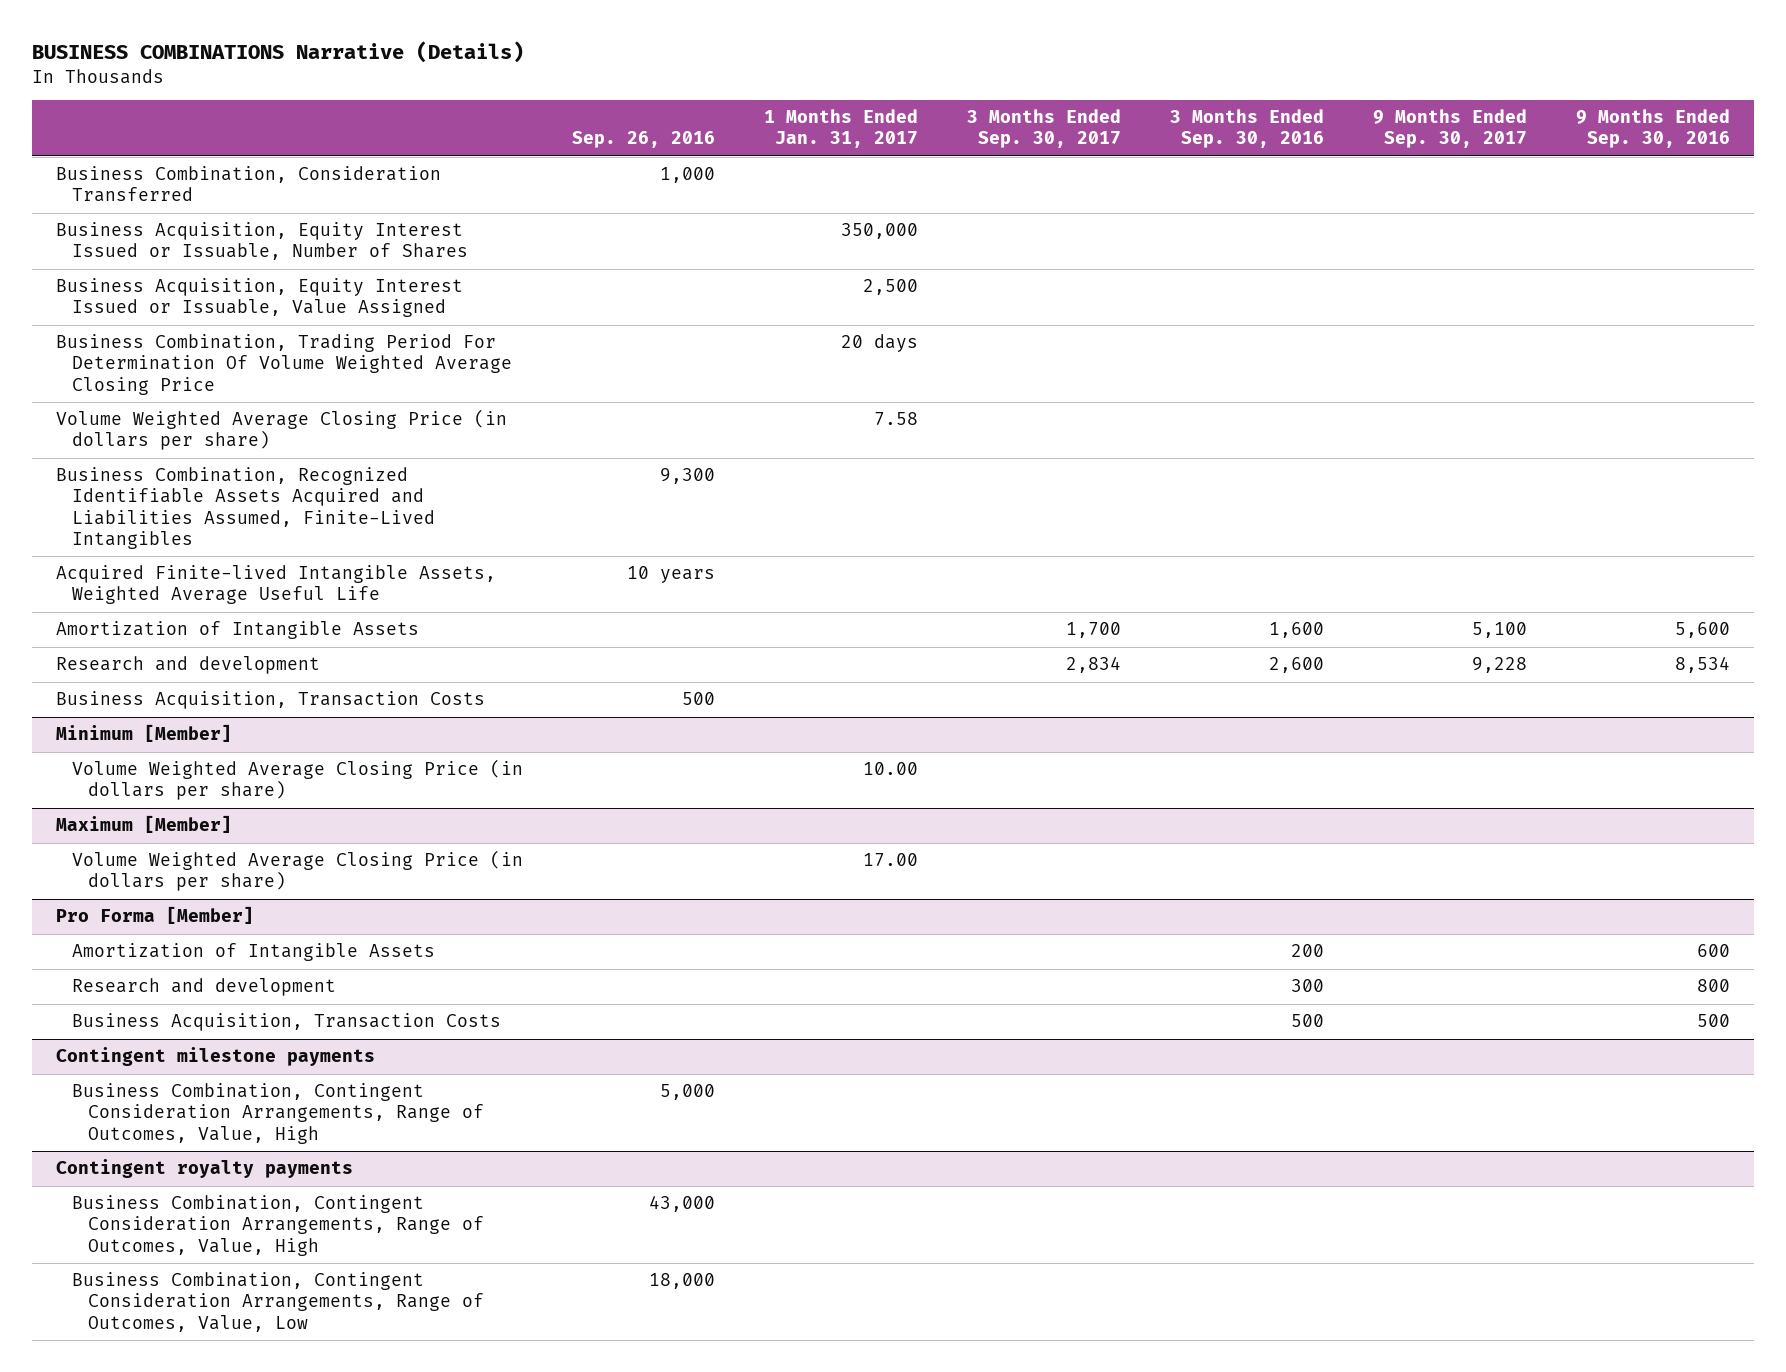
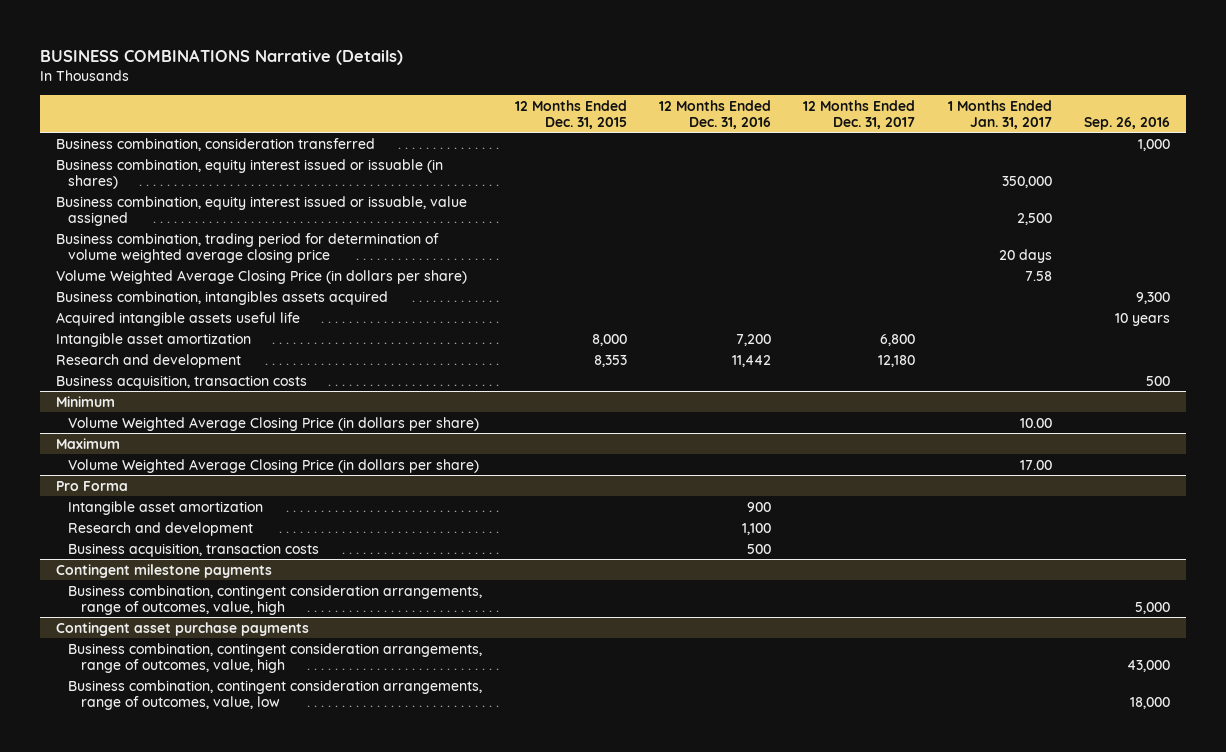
[967,109,1122,149] 3 Months Ended Sep. 30, 2017 -> none
[1169,109,1324,149] 3 Months Ended Sep. 30, 2016 -> none
[1372,109,1527,149] 9 Months Ended Sep. 30, 2017 -> none
[1575,109,1730,149] 9 Months Ended Sep. 30, 2016 -> none
none -> [514,99,627,129] 12 Months Ended Dec. 31, 2015
none -> [659,99,772,129] 12 Months Ended Dec. 31, 2016
none -> [803,99,916,129] 12 Months Ended Dec. 31, 2017
[56,166,442,203] Business Combination, Consideration Transferred -> [55,137,375,151] Business combination, consideration transferred
[56,222,469,261] Business Acquisition, Equity Interest Issued or Issuable, Number of Shares -> [55,158,443,189] Business combination, equity interest issued or issuable (in shares)
[56,278,464,318] Business Acquisition, Equity Interest Issued or Issuable, Value Assigned -> [55,195,467,226] Business combination, equity interest issued or issuable, value assigned
[56,334,513,395] Business Combination, Trading Period For Determination Of Volume Weighted Average Closing Price -> [55,232,439,263] Business combination, trading period for determination of volume weighted average closing price
[56,467,436,549] Business Combination, Recognized Identifiable Assets Acquired and Liabilities Assumed, Finite-Lived Intangibles -> [55,290,388,305] Business combination, intangibles assets acquired
[56,565,497,605] Acquired Finite-lived Intangible Assets, Weighted Average Useful Life -> [55,311,300,326] Acquired intangible assets useful life
[56,621,420,640] Amortization of Intangible Assets -> [55,332,251,347] Intangible asset amortization
[56,691,486,710] Business Acquisition, Transaction Costs -> [55,374,307,389] Business acquisition, transaction costs
[56,724,233,743] Minimum [Member] -> [55,395,115,407] Minimum
[56,815,233,834] Maximum [Member] -> [55,437,120,449] Maximum
[56,906,255,925] Pro Forma [Member] -> [55,480,128,491] Pro Forma
[72,943,436,962] Amortization of Intangible Assets -> [68,500,264,515] Intangible asset amortization
[72,1013,502,1032] Business Acquisition, Transaction Costs -> [68,542,320,557] Business acquisition, transaction costs
[72,1083,485,1144] Business Combination, Contingent Consideration Arrangements, Range of Outcomes, Value, High -> [68,584,483,615] Business combination, contingent consideration arrangements, range of outcomes, value, high
[56,1159,354,1179] Contingent royalty payments -> [55,621,309,636] Contingent asset purchase payments
[72,1195,485,1256] Business Combination, Contingent Consideration Arrangements, Range of Outcomes, Value, High -> [68,642,483,673] Business combination, contingent consideration arrangements, range of outcomes, value, high
[72,1272,485,1332] Business Combination, Contingent Consideration Arrangements, Range of Outcomes, Value, Low -> [68,679,483,710] Business combination, contingent consideration arrangements, range of outcomes, value, low

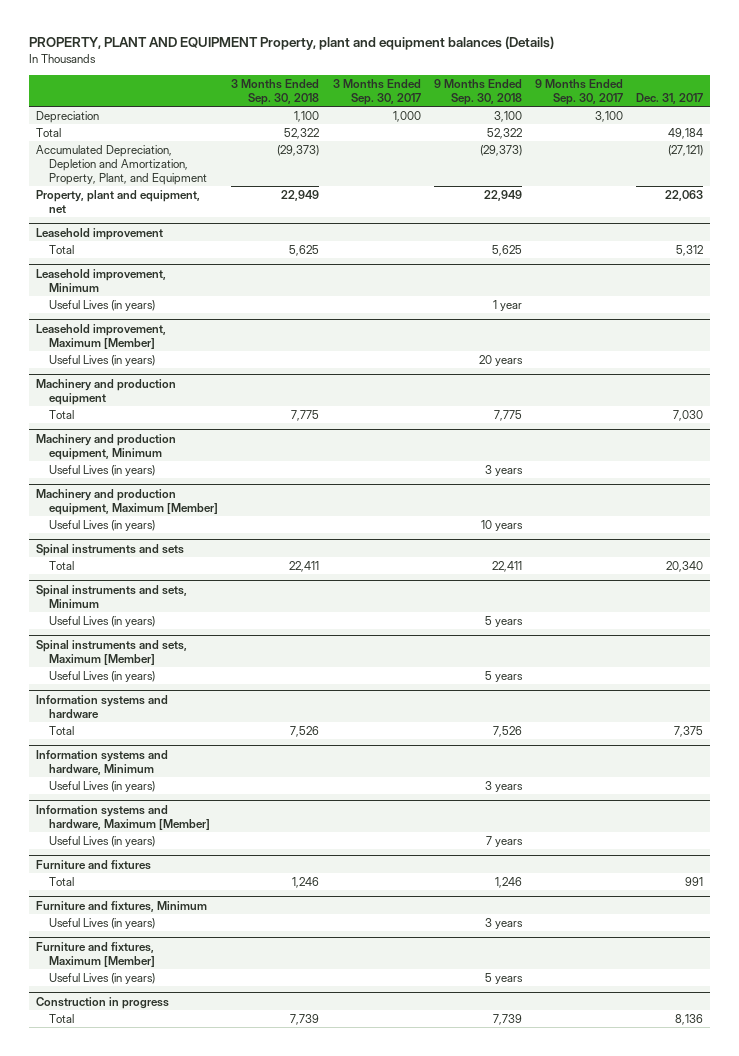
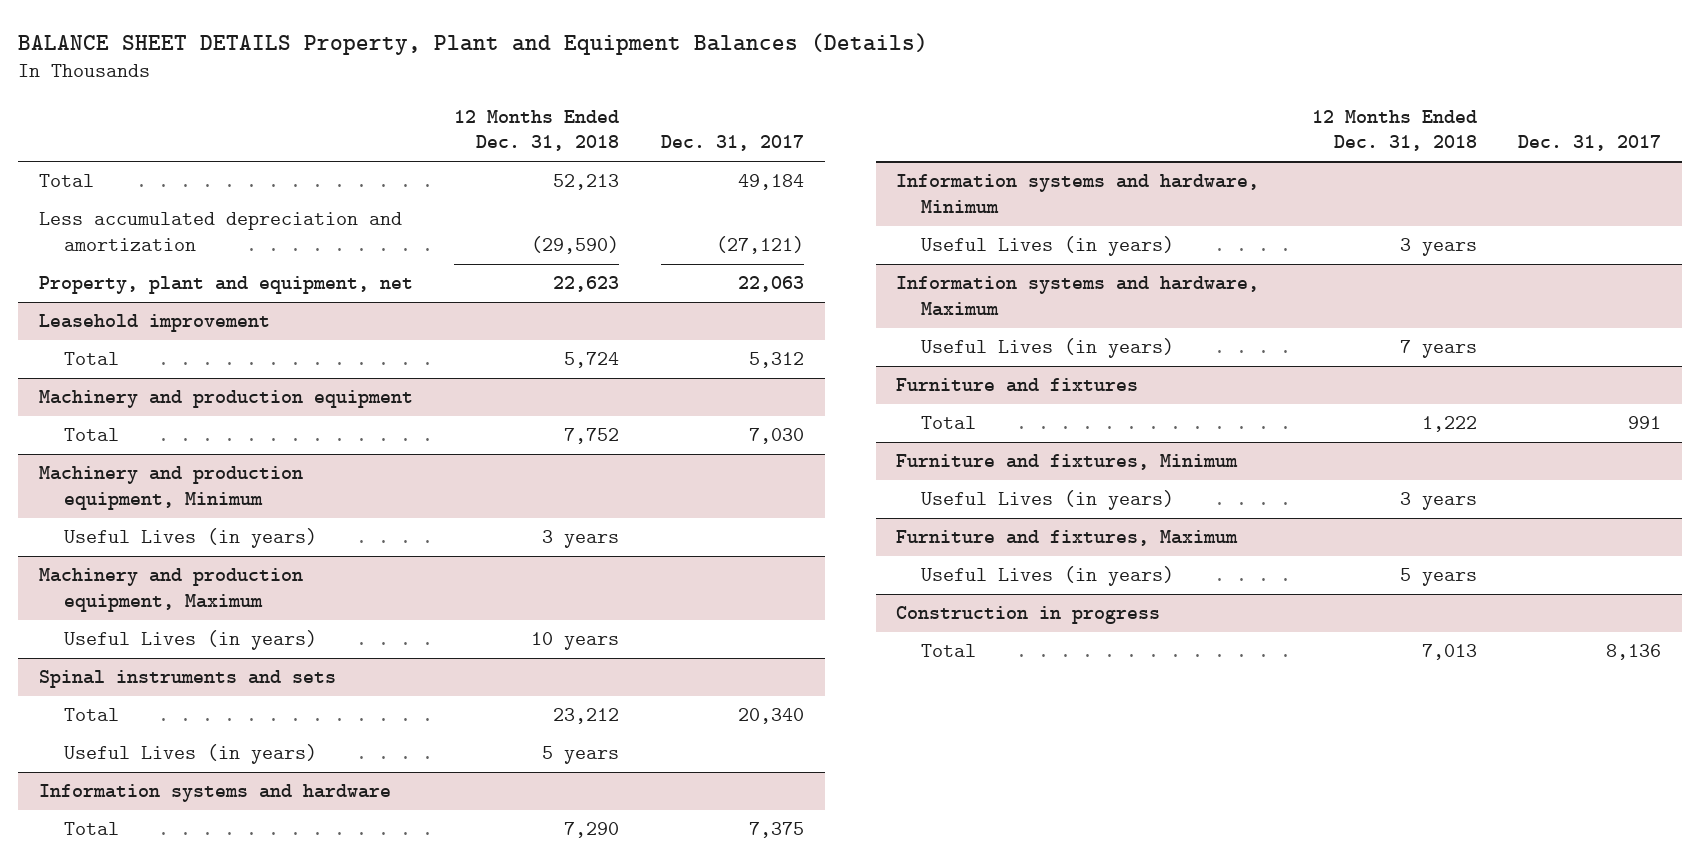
[29,36,555,51] PROPERTY, PLANT AND EQUIPMENT Property, plant and equipment balances (Details) -> [17,32,928,55] BALANCE SHEET DETAILS Property, Plant and Equipment Balances (Details)
[231,78,320,105] 3 Months Ended Sep. 30, 2018 -> none
[332,78,421,105] 3 Months Ended Sep. 30, 2017 -> none
[433,78,522,105] 9 Months Ended Sep. 30, 2018 -> none
[534,78,623,105] 9 Months Ended Sep. 30, 2017 -> none
none -> [454,109,620,152] 12 Months Ended Dec. 31, 2018
[35,110,99,123] Depreciation -> none
[35,144,208,185] Accumulated Depreciation, Depletion and Amortization, Property, Plant, and Equipment -> [38,212,402,251] Less accumulated depreciation and amortization
[35,268,166,292] Leasehold improvement, Minimum -> none
[49,299,156,311] Useful Lives (in years) -> none
[35,323,166,349] Leasehold improvement, Maximum [Member] -> none
[49,354,156,366] Useful Lives (in years) -> none
[35,488,219,515] Machinery and production equipment, Maximum [Member] -> [38,568,303,612] Machinery and production equipment, Maximum
[35,584,187,608] Spinal instruments and sets, Minimum -> none
[49,615,156,627] Useful Lives (in years) -> none
[35,639,187,665] Spinal instruments and sets, Maximum [Member] -> none
[49,670,156,682] Useful Lives (in years) -> none
none -> [63,744,317,765] Useful Lives (in years)
[35,804,211,830] Information systems and hardware, Maximum [Member] -> [896,276,1260,316] Information systems and hardware, Maximum
[35,941,156,967] Furniture and fixtures, Maximum [Member] -> [896,530,1239,547] Furniture and fixtures, Maximum

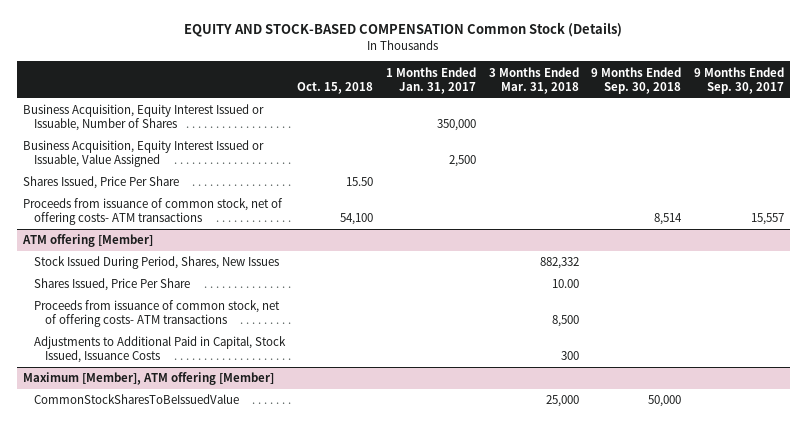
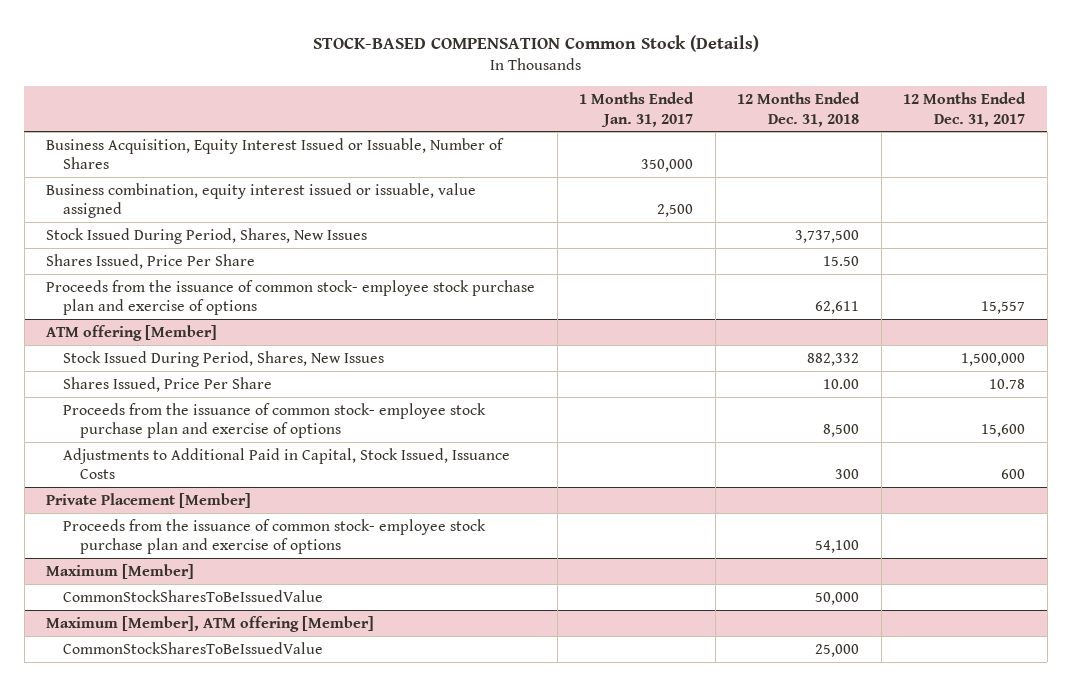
[184,22,623,38] EQUITY AND STOCK-BASED COMPENSATION Common Stock (Details) -> [312,34,759,52] STOCK-BASED COMPENSATION Common Stock (Details)
[297,81,374,94] Oct. 15, 2018 -> none
[488,66,579,94] 3 Months Ended Mar. 31, 2018 -> none
[591,66,682,94] 9 Months Ended Sep. 30, 2018 -> none
[693,66,784,94] 9 Months Ended Sep. 30, 2017 -> none
none -> [737,91,861,127] 12 Months Ended Dec. 31, 2018
none -> [903,91,1027,127] 12 Months Ended Dec. 31, 2017
[22,140,264,168] Business Acquisition, Equity Interest Issued or Issuable, Value Assigned -> [46,182,477,219] Business combination, equity interest issued or issuable, value assigned
none -> [46,227,368,244] Stock Issued During Period, Shares, New Issues
[22,198,283,226] Proceeds from issuance of common stock, net of offering costs- ATM transactions -> [46,279,536,316] Proceeds from the issuance of common stock- employee stock purchase plan and exercise of options
[33,300,280,328] Proceeds from issuance of common stock, net of offering costs- ATM transactions -> [62,402,486,439] Proceeds from the issuance of common stock- employee stock purchase plan and exercise of options
none -> [46,492,252,508] Private Placement [Member]
none -> [62,518,486,555] Proceeds from the issuance of common stock- employee stock purchase plan and exercise of options
none -> [46,563,195,579] Maximum [Member]
none -> [62,589,323,602] CommonStockSharesToBeIssuedValue

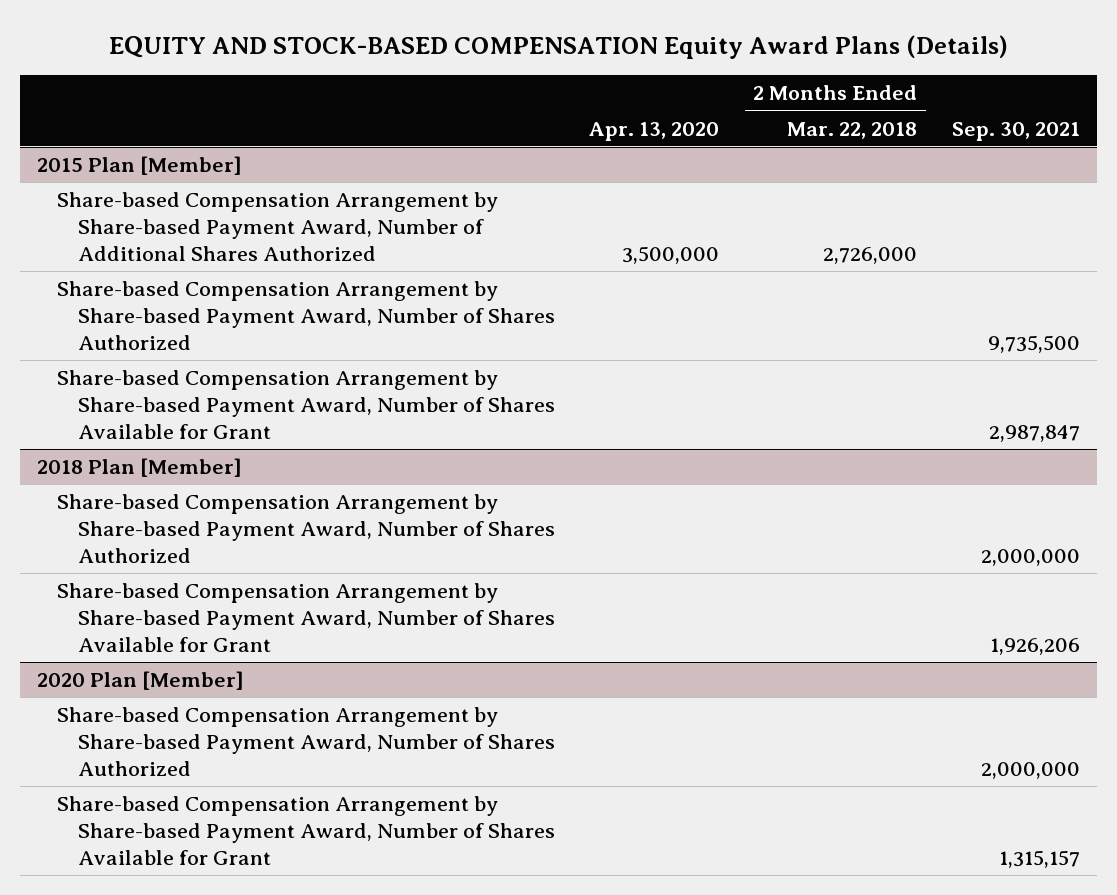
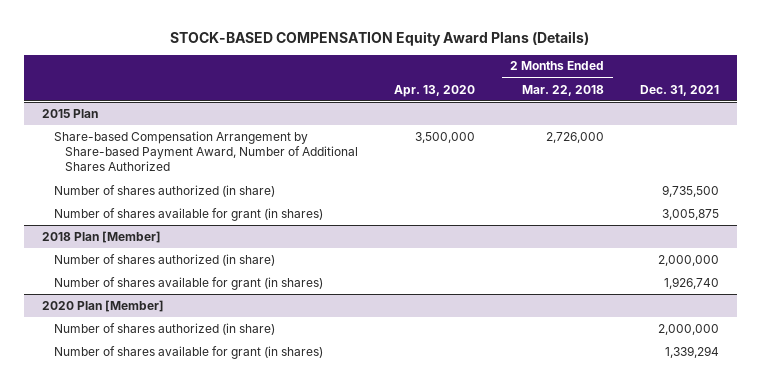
[109,34,1009,59] EQUITY AND STOCK-BASED COMPENSATION Equity Award Plans (Details) -> [170,30,590,46] STOCK-BASED COMPENSATION Equity Award Plans (Details)
[951,121,1080,141] Sep. 30, 2021 -> none
none -> [639,84,719,96] Dec. 31, 2021
[37,156,243,176] 2015 Plan [Member] -> [41,108,98,118] 2015 Plan
[57,281,555,350] Share-based Compensation Arrangement by Share-based Payment Award, Number of Shares Authorized -> [53,184,275,197] Number of shares authorized (in share)
[57,370,555,439] Share-based Compensation Arrangement by Share-based Payment Award, Number of Shares Available for Grant -> [53,207,323,221] Number of shares available for grant (in shares)
[57,494,555,563] Share-based Compensation Arrangement by Share-based Payment Award, Number of Shares Authorized -> [53,253,275,266] Number of shares authorized (in share)
[57,583,555,652] Share-based Compensation Arrangement by Share-based Payment Award, Number of Shares Available for Grant -> [53,276,323,290] Number of shares available for grant (in shares)
[57,707,555,776] Share-based Compensation Arrangement by Share-based Payment Award, Number of Shares Authorized -> [53,322,275,335] Number of shares authorized (in share)
[57,796,555,865] Share-based Compensation Arrangement by Share-based Payment Award, Number of Shares Available for Grant -> [53,345,323,359] Number of shares available for grant (in shares)

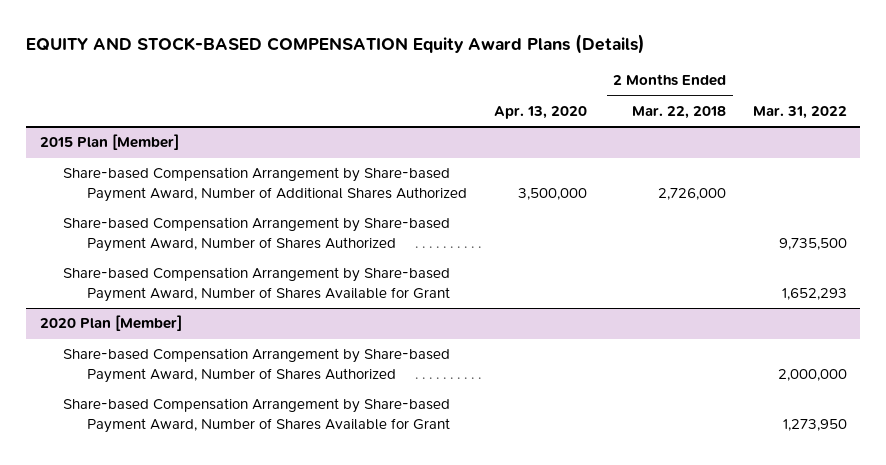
[170,30,590,46] STOCK-BASED COMPENSATION Equity Award Plans (Details) -> [26,33,646,54] EQUITY AND STOCK-BASED COMPENSATION Equity Award Plans (Details)
[639,84,719,96] Dec. 31, 2021 -> none
none -> [752,105,847,119] Mar. 31, 2022
[41,108,98,118] 2015 Plan -> [39,134,179,151] 2015 Plan [Member]
[41,230,161,243] 2018 Plan [Member] -> none
[53,253,275,266] Number of shares authorized (in share) -> none
[53,276,323,290] Number of shares available for grant (in shares) -> none
[53,184,275,197] Number of shares authorized (in share) -> [63,217,451,253] Share-based Compensation Arrangement by Share-based Payment Award, Number of Shares Authorized
[53,207,323,221] Number of shares available for grant (in shares) -> [63,267,451,303] Share-based Compensation Arrangement by Share-based Payment Award, Number of Shares Available for Grant
[53,322,275,335] Number of shares authorized (in share) -> [63,348,451,384] Share-based Compensation Arrangement by Share-based Payment Award, Number of Shares Authorized
[53,345,323,359] Number of shares available for grant (in shares) -> [63,398,451,434] Share-based Compensation Arrangement by Share-based Payment Award, Number of Shares Available for Grant

